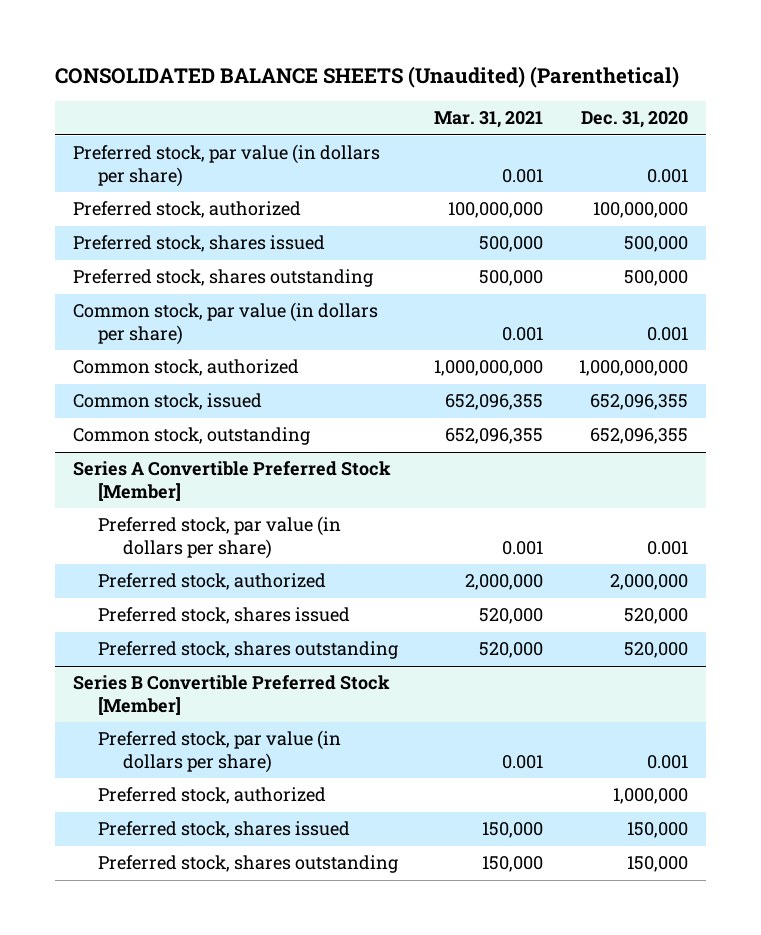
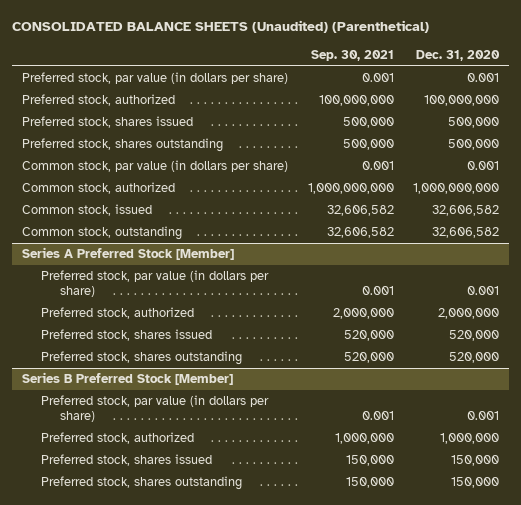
[434,111,544,129] Mar. 31, 2021 -> none
none -> [310,49,394,61] Sep. 30, 2021
[590,394,689,411] 652,096,355 -> [432,205,500,217] 32,606,582
[590,428,689,445] 652,096,355 -> [432,227,500,239] 32,606,582
[73,461,392,501] Series A Convertible Preferred Stock [Member] -> [22,247,235,261] Series A Preferred Stock [Member]
[73,675,391,715] Series B Convertible Preferred Stock [Member] -> [22,372,234,386] Series B Preferred Stock [Member]

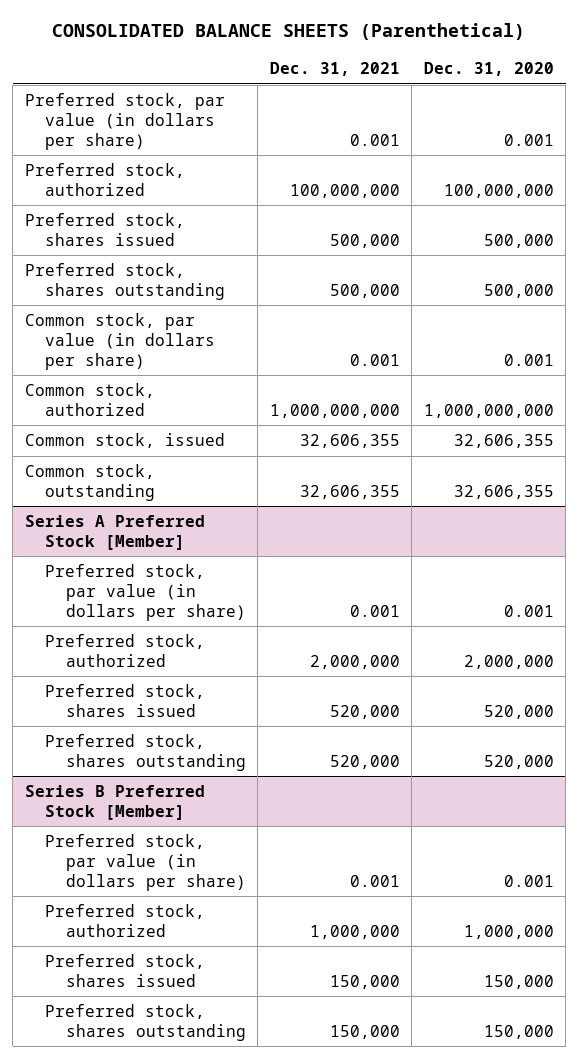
[12,20,430,34] CONSOLIDATED BALANCE SHEETS (Unaudited) (Parenthetical) -> [52,23,526,41] CONSOLIDATED BALANCE SHEETS (Parenthetical)
[310,49,394,61] Sep. 30, 2021 -> none
none -> [269,62,400,77] Dec. 31, 2021
[432,205,500,217] 32,606,582 -> [453,433,554,448] 32,606,355
[432,227,500,239] 32,606,582 -> [453,484,554,499] 32,606,355

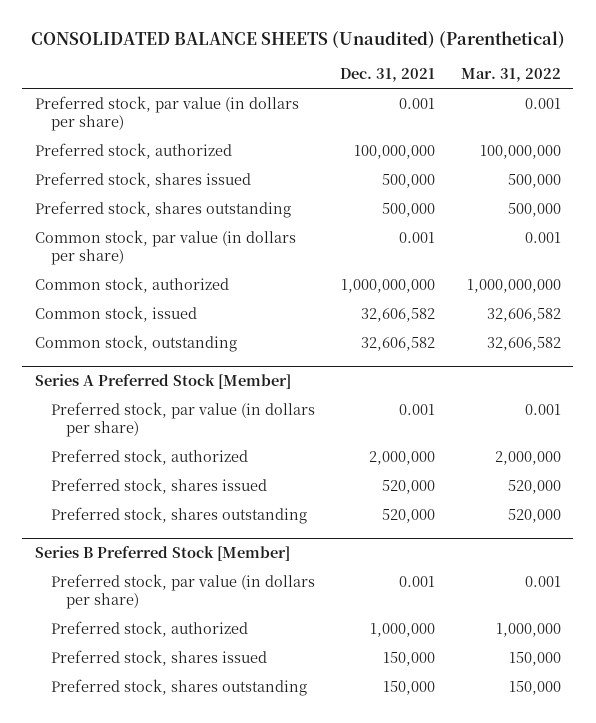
[52,23,526,41] CONSOLIDATED BALANCE SHEETS (Parenthetical) -> [30,30,565,48] CONSOLIDATED BALANCE SHEETS (Unaudited) (Parenthetical)
[423,62,554,77] Dec. 31, 2020 -> none
none -> [460,67,561,82] Mar. 31, 2022
[299,433,400,448] 32,606,355 -> [361,307,436,322] 32,606,582
[299,484,400,499] 32,606,355 -> [361,336,436,351] 32,606,582

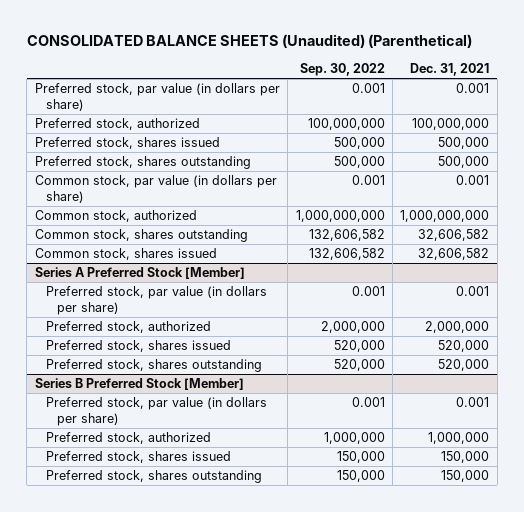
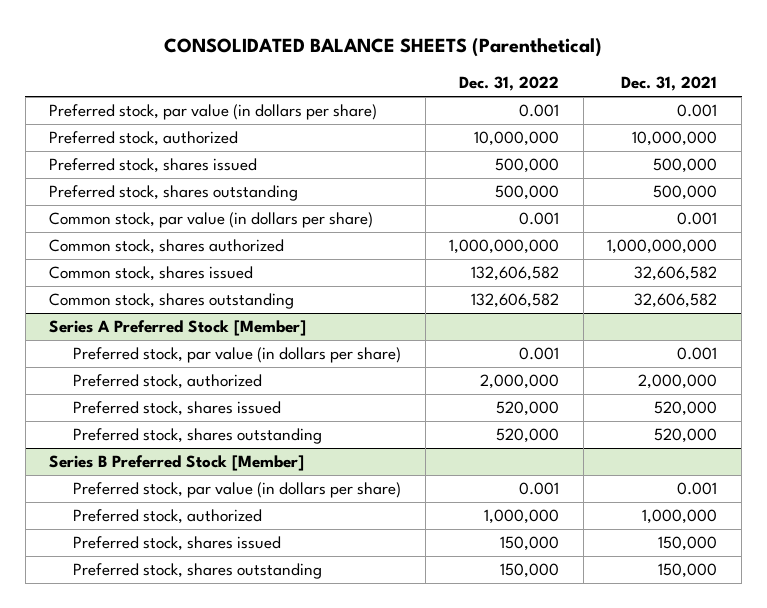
[26,34,472,49] CONSOLIDATED BALANCE SHEETS (Unaudited) (Parenthetical) -> [164,37,603,57] CONSOLIDATED BALANCE SHEETS (Parenthetical)
[299,63,385,77] Sep. 30, 2022 -> none
none -> [459,76,560,92] Dec. 31, 2022
[412,118,490,131] 100,000,000 -> [632,131,718,147] 10,000,000
[34,210,197,223] Common stock, authorized -> [49,239,285,255] Common stock, shares authorized
[34,229,248,243] Common stock, shares outstanding -> [49,293,295,310] Common stock, shares outstanding

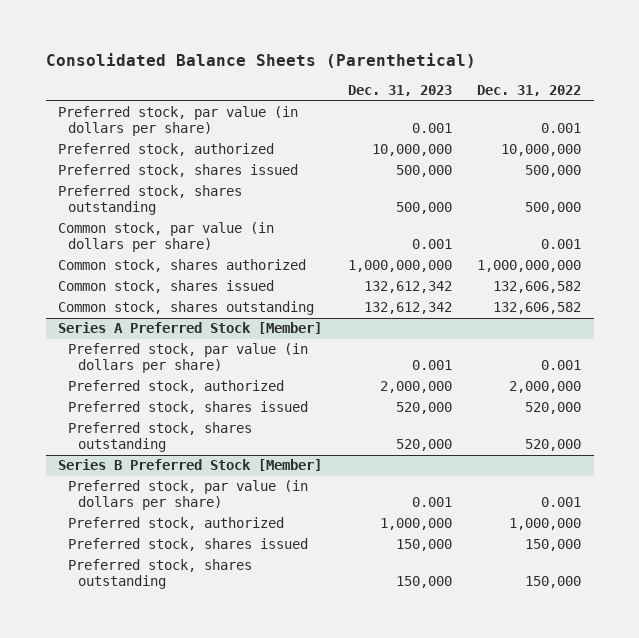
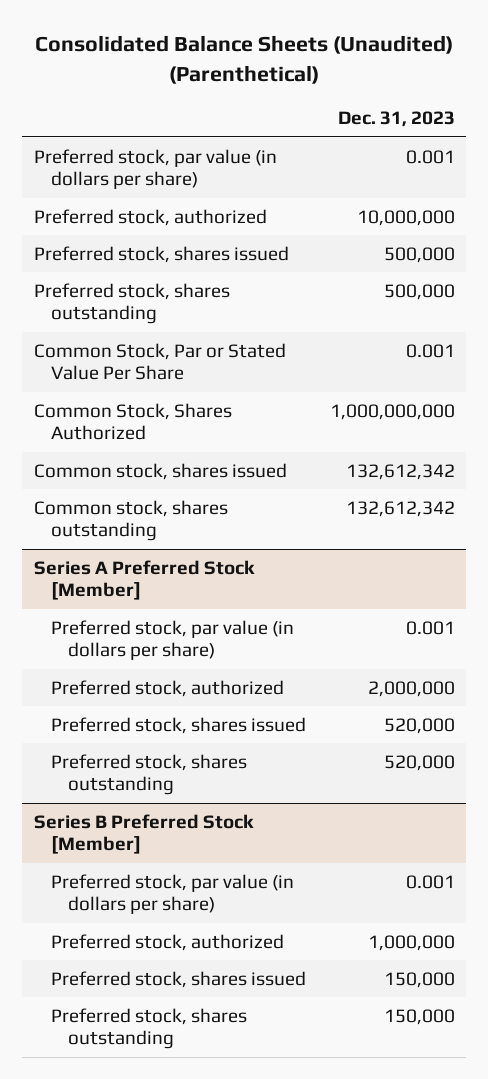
[45,53,476,69] Consolidated Balance Sheets (Parenthetical) -> [35,35,454,84] Consolidated Balance Sheets (Unaudited) (Parenthetical)
[476,85,581,97] Dec. 31, 2022 -> none
[58,222,275,253] Common stock, par value (in dollars per share) -> [33,342,286,381] Common Stock, Par or Stated Value Per Share
[58,259,307,273] Common stock, shares authorized -> [33,402,232,441] Common Stock, Shares Authorized

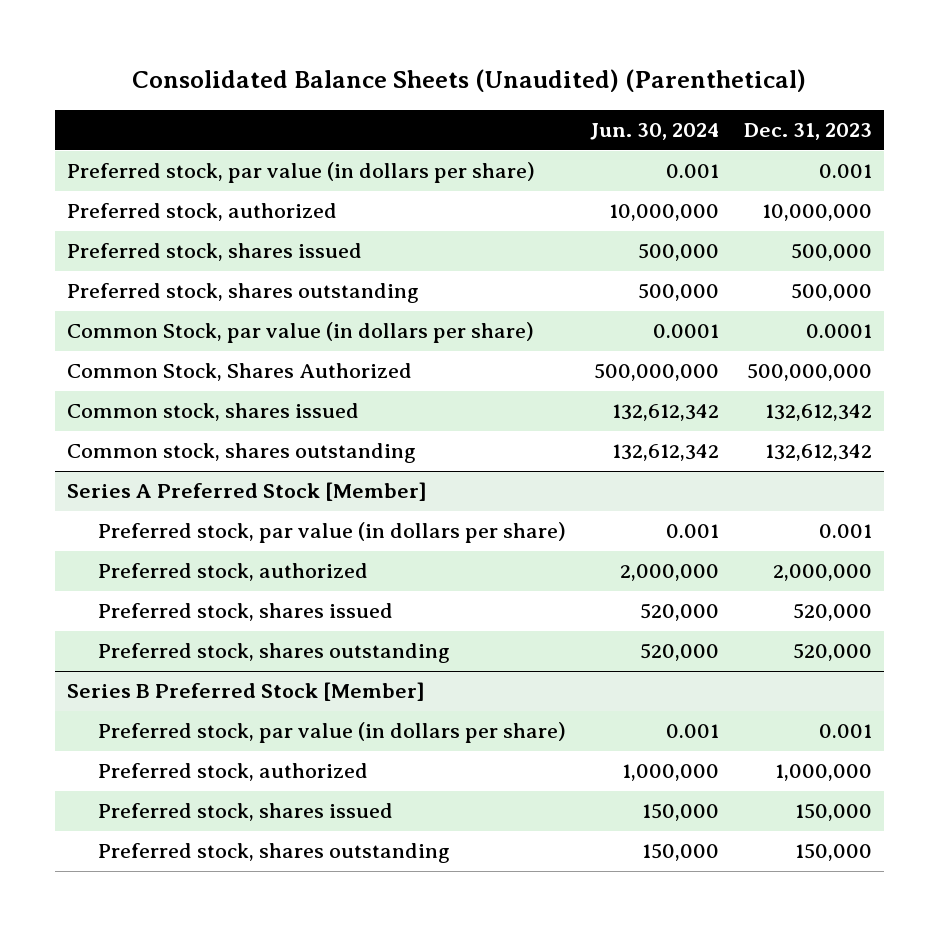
none -> [590,123,720,141] Jun. 30, 2024
[33,342,286,381] Common Stock, Par or Stated Value Per Share -> [66,322,534,344] Common Stock, par value (in dollars per share)
[405,343,455,358] 0.001 -> [805,324,872,339] 0.0001
[329,403,455,420] 1,000,000,000 -> [746,363,872,382] 500,000,000

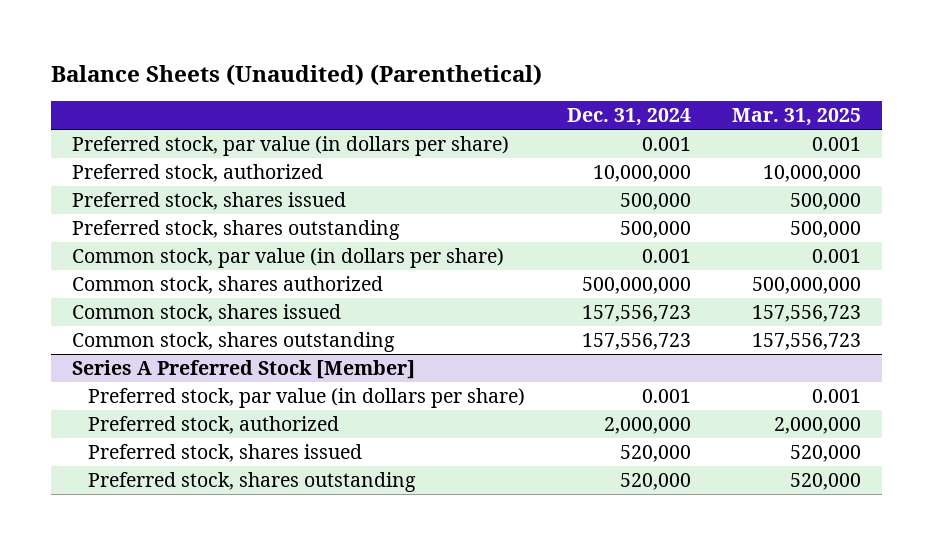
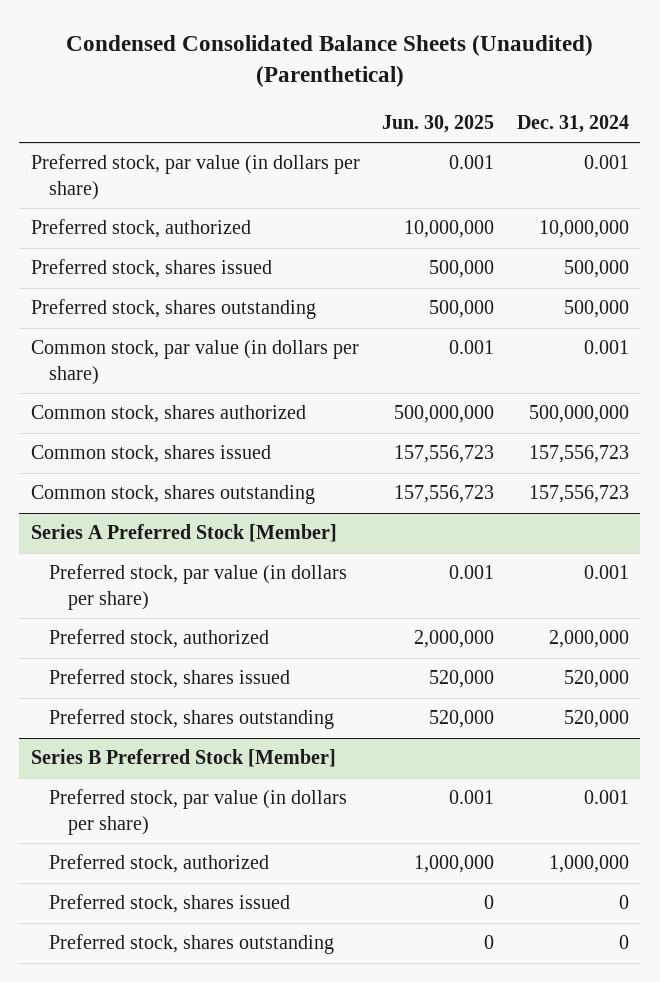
[51,63,543,86] Balance Sheets (Unaudited) (Parenthetical) -> [65,34,593,88] Condensed Consolidated Balance Sheets (Unaudited) (Parenthetical)
[732,108,862,127] Mar. 31, 2025 -> none
none -> [382,114,495,133] Jun. 30, 2025
none -> [30,749,336,768] Series B Preferred Stock [Member]
none -> [49,789,348,835] Preferred stock, par value (in dollars per share)
none -> [49,854,270,874] Preferred stock, authorized
none -> [49,894,291,914] Preferred stock, shares issued
none -> [49,934,335,955] Preferred stock, shares outstanding

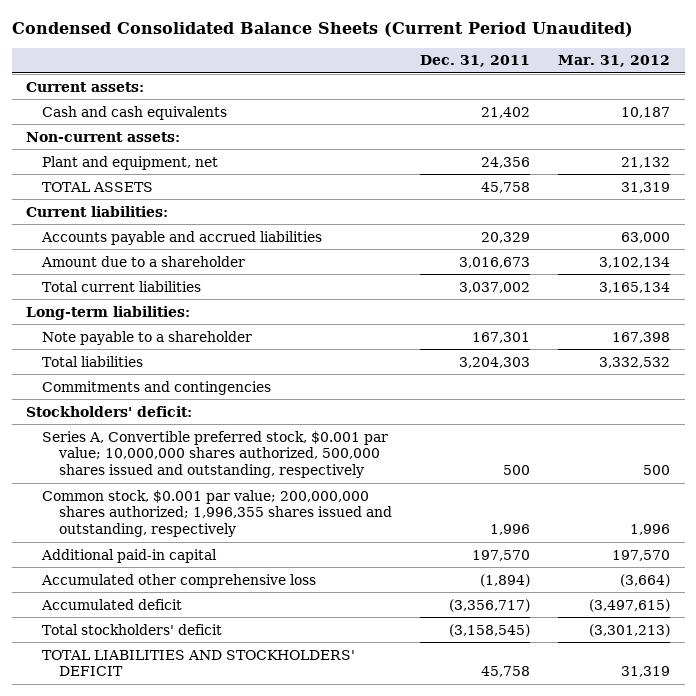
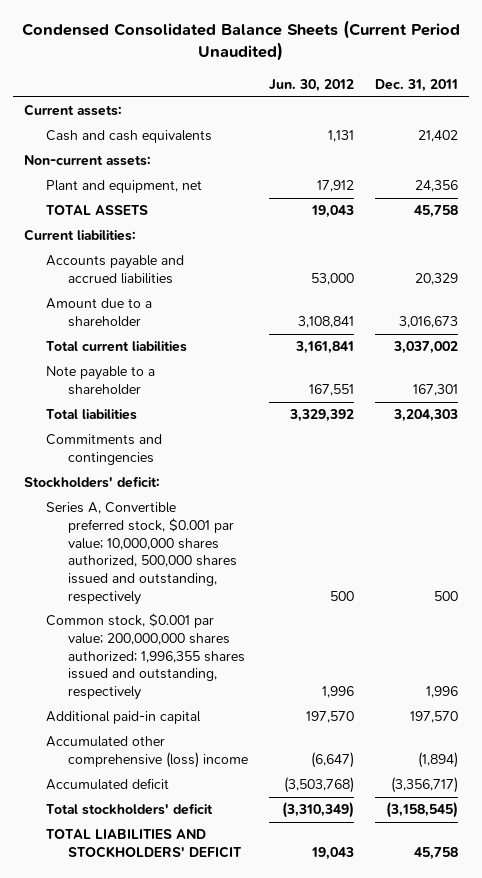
[558,55,671,68] Mar. 31, 2012 -> none
none -> [269,78,355,92] Jun. 30, 2012
[25,305,190,320] Long-term liabilities: -> none
[41,573,317,588] Accumulated other comprehensive loss -> [45,736,249,769] Accumulated other comprehensive (loss) income

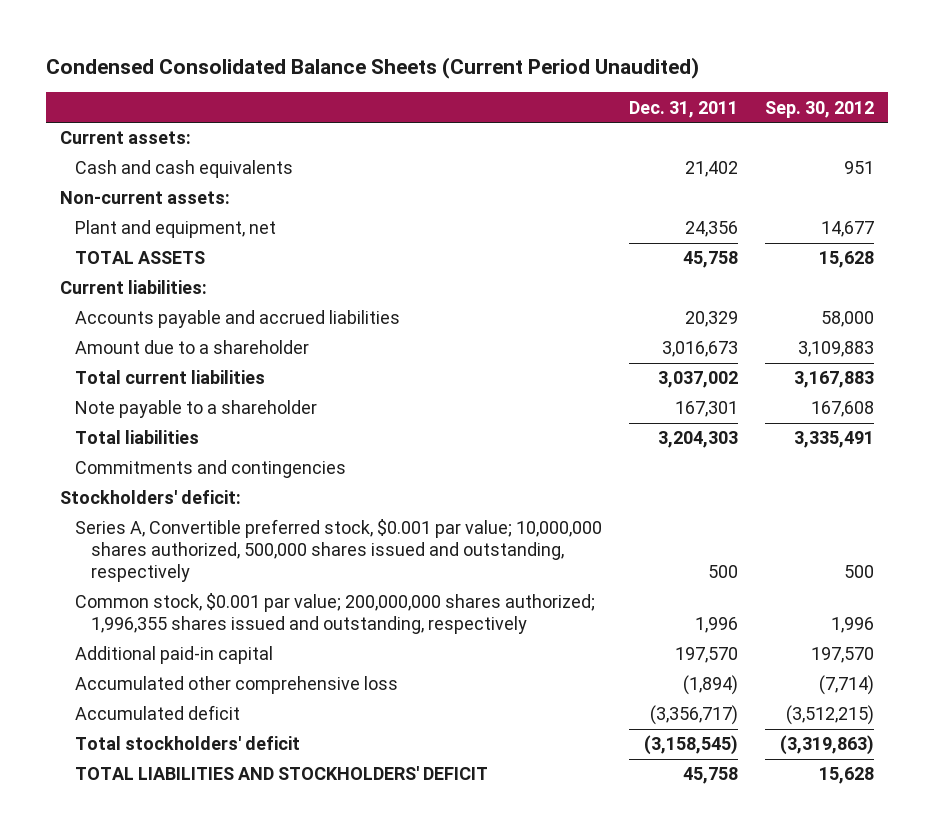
[269,78,355,92] Jun. 30, 2012 -> none
none -> [765,100,875,118] Sep. 30, 2012
[45,736,249,769] Accumulated other comprehensive (loss) income -> [75,676,399,695] Accumulated other comprehensive loss

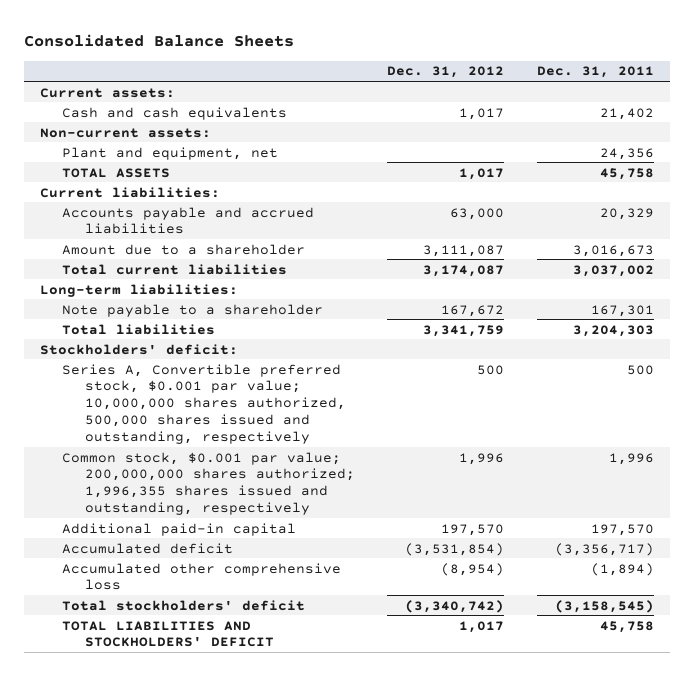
[46,57,700,80] Condensed Consolidated Balance Sheets (Current Period Unaudited) -> [23,34,294,48] Consolidated Balance Sheets
[765,100,875,118] Sep. 30, 2012 -> none
none -> [387,66,505,79] Dec. 31, 2012
none -> [39,283,238,297] Long-term liabilities:
[75,460,347,479] Commitments and contingencies -> none
[75,676,399,695] Accumulated other comprehensive loss -> [62,562,342,591] Accumulated other comprehensive loss

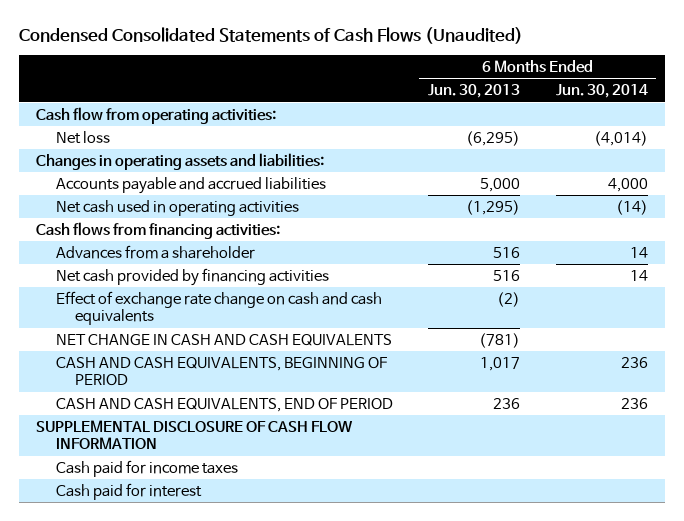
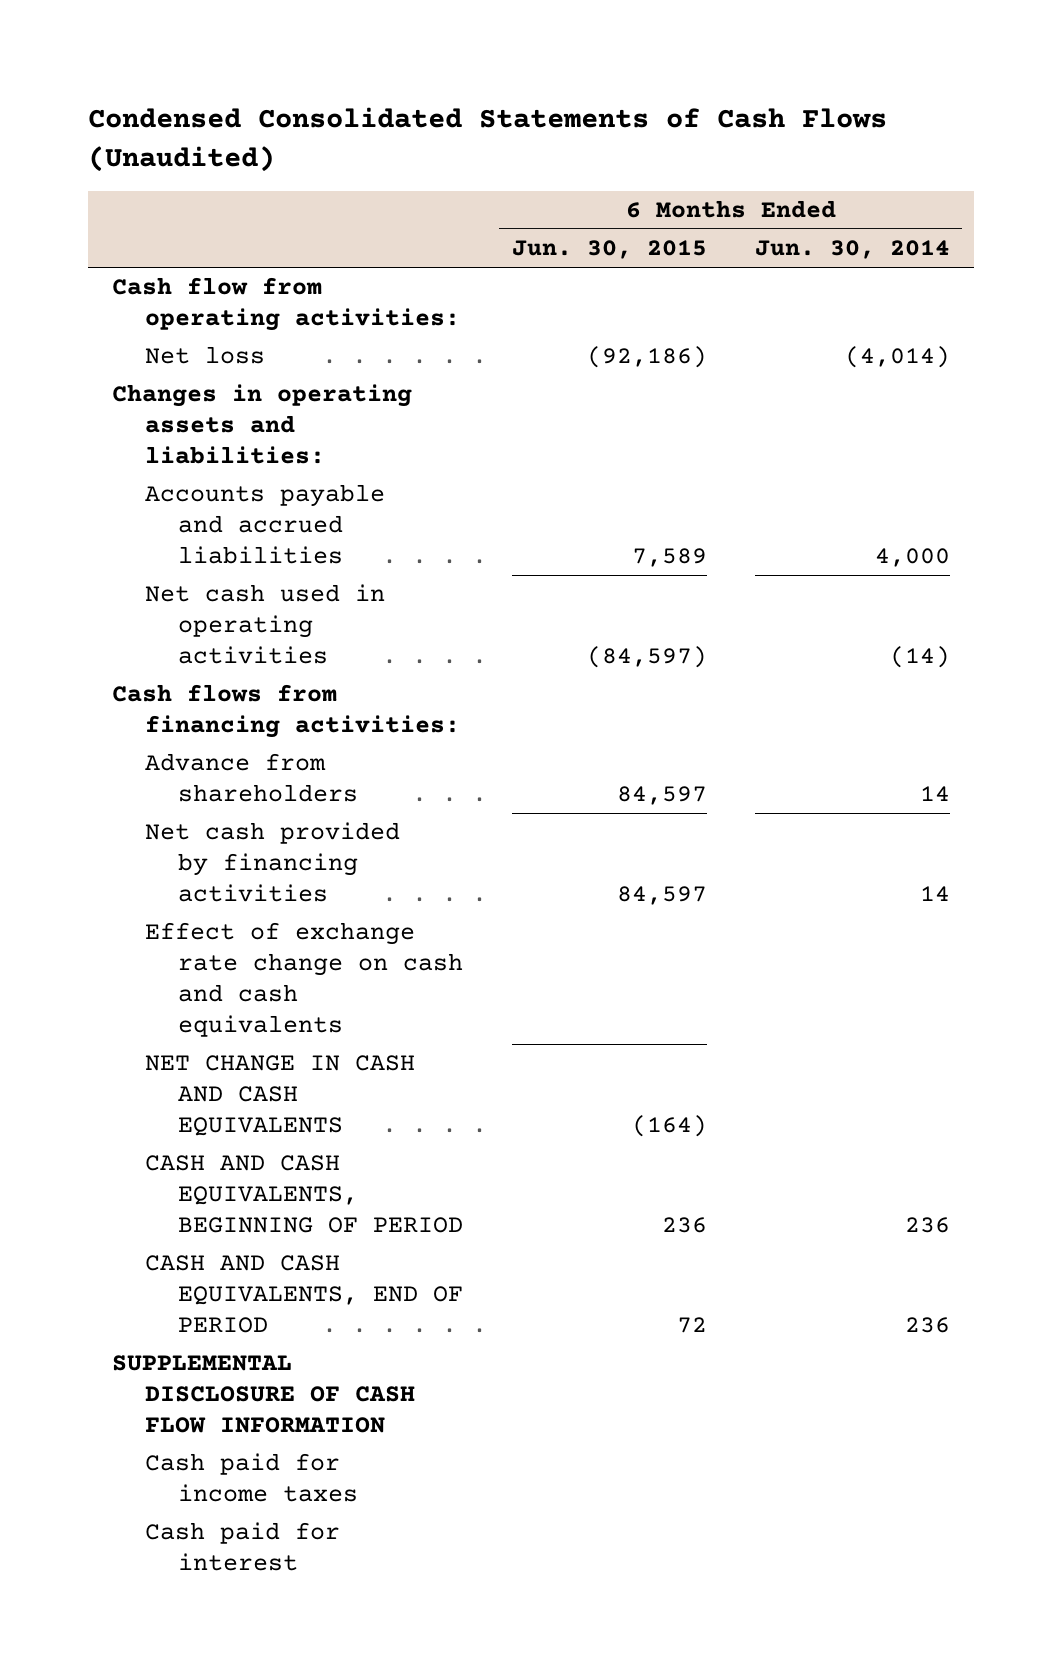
[428,84,521,99] Jun. 30, 2013 -> none
none -> [511,240,707,260] Jun. 30, 2015
[55,244,255,259] Advances from a shareholder -> [144,753,359,803] Advance from shareholders

